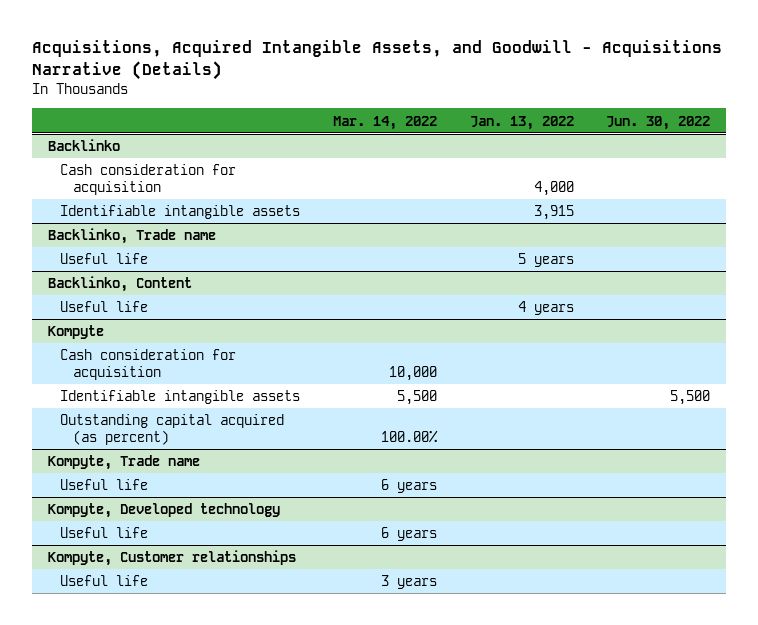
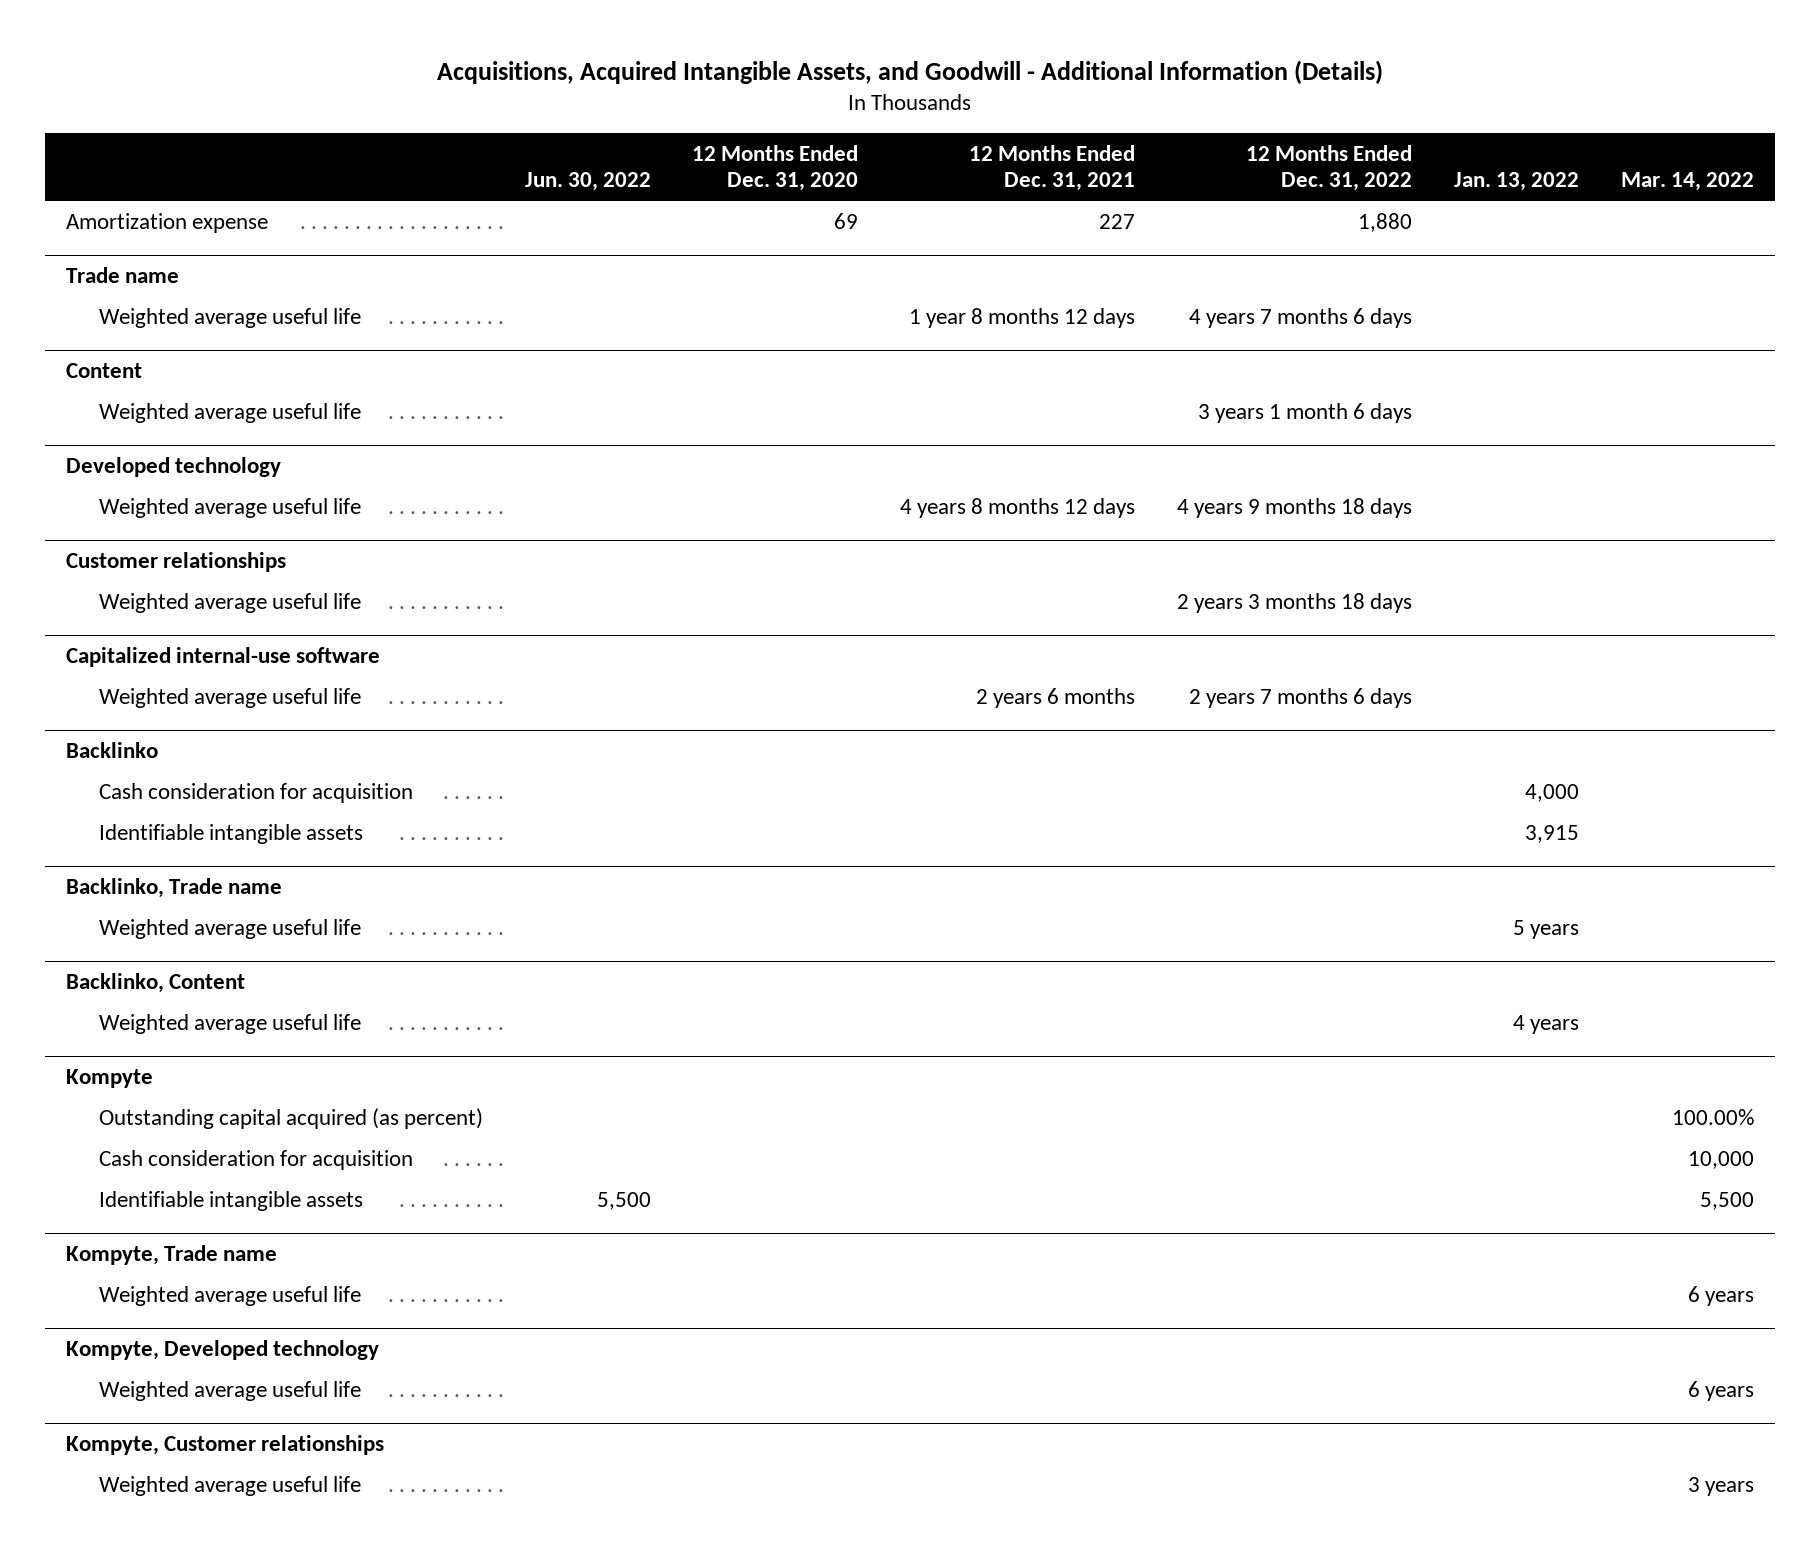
[31,40,722,81] Acquisitions, Acquired Intangible Assets, and Goodwill - Acquisitions Narrative (Details) -> [436,59,1383,84] Acquisitions, Acquired Intangible Assets, and Goodwill - Additional Information (Details)
none -> [692,144,859,191] 12 Months Ended Dec. 31, 2020
none -> [969,144,1136,191] 12 Months Ended Dec. 31, 2021
none -> [1246,144,1413,191] 12 Months Ended Dec. 31, 2022
none -> [65,212,268,233] Amortization expense
none -> [65,267,179,284] Trade name
none -> [98,307,361,328] Weighted average useful life
none -> [65,363,142,379] Content
none -> [98,402,361,423] Weighted average useful life
none -> [65,457,281,478] Developed technology
none -> [98,497,361,518] Weighted average useful life
none -> [65,552,286,573] Customer relationships
none -> [98,592,361,613] Weighted average useful life
none -> [65,647,380,668] Capitalized internal-use software
none -> [98,687,361,708] Weighted average useful life
[60,253,149,265] Useful life -> [98,918,361,939] Weighted average useful life
[60,301,149,313] Useful life -> [98,1013,361,1034] Weighted average useful life
[60,414,285,446] Outstanding capital acquired (as percent) -> [98,1107,483,1129] Outstanding capital acquired (as percent)
[60,479,149,491] Useful life -> [98,1285,361,1306] Weighted average useful life
[60,527,149,539] Useful life -> [98,1380,361,1401] Weighted average useful life
[60,575,149,587] Useful life -> [98,1475,361,1496] Weighted average useful life

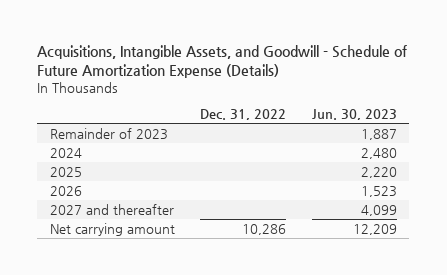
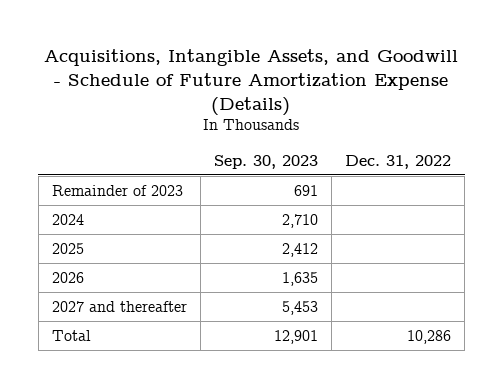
[311,108,397,120] Jun. 30, 2023 -> none
none -> [213,154,318,169] Sep. 30, 2023
[49,222,175,236] Net carrying amount -> [51,329,91,341] Total

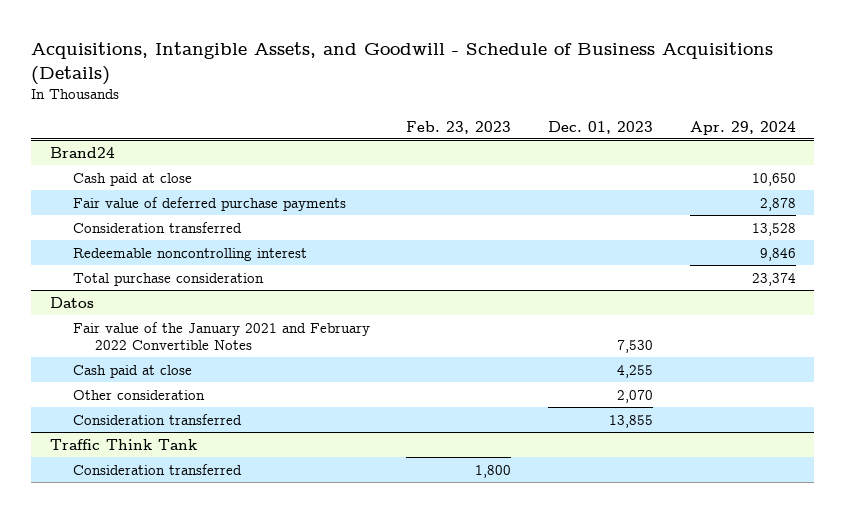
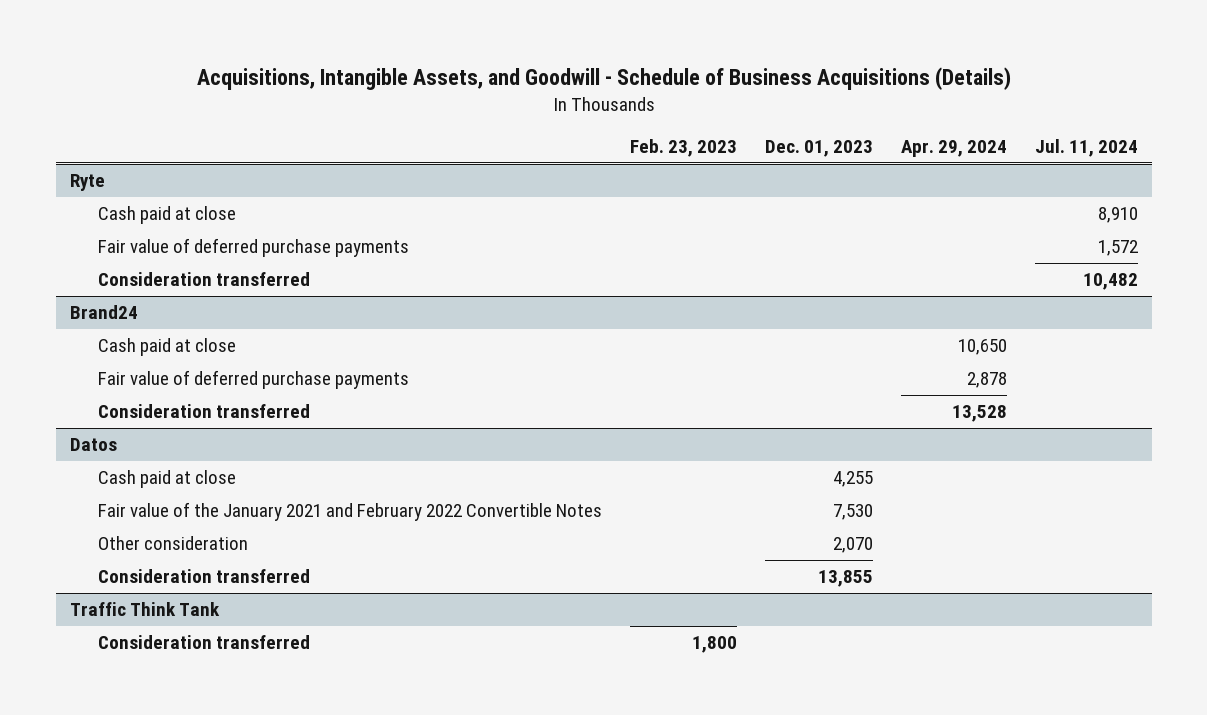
none -> [1034,139,1138,158] Jul. 11, 2024
none -> [69,174,105,192] Ryte
none -> [97,206,236,225] Cash paid at close
none -> [97,238,409,258] Fair value of deferred purchase payments
none -> [97,272,310,287] Consideration transferred
[72,247,307,261] Redeemable noncontrolling interest -> none
[72,272,264,286] Total purchase consideration -> none
[72,321,370,351] Fair value of the January 2021 and February 2022 Convertible Notes -> [97,502,602,522] Fair value of the January 2021 and February 2022 Convertible Notes

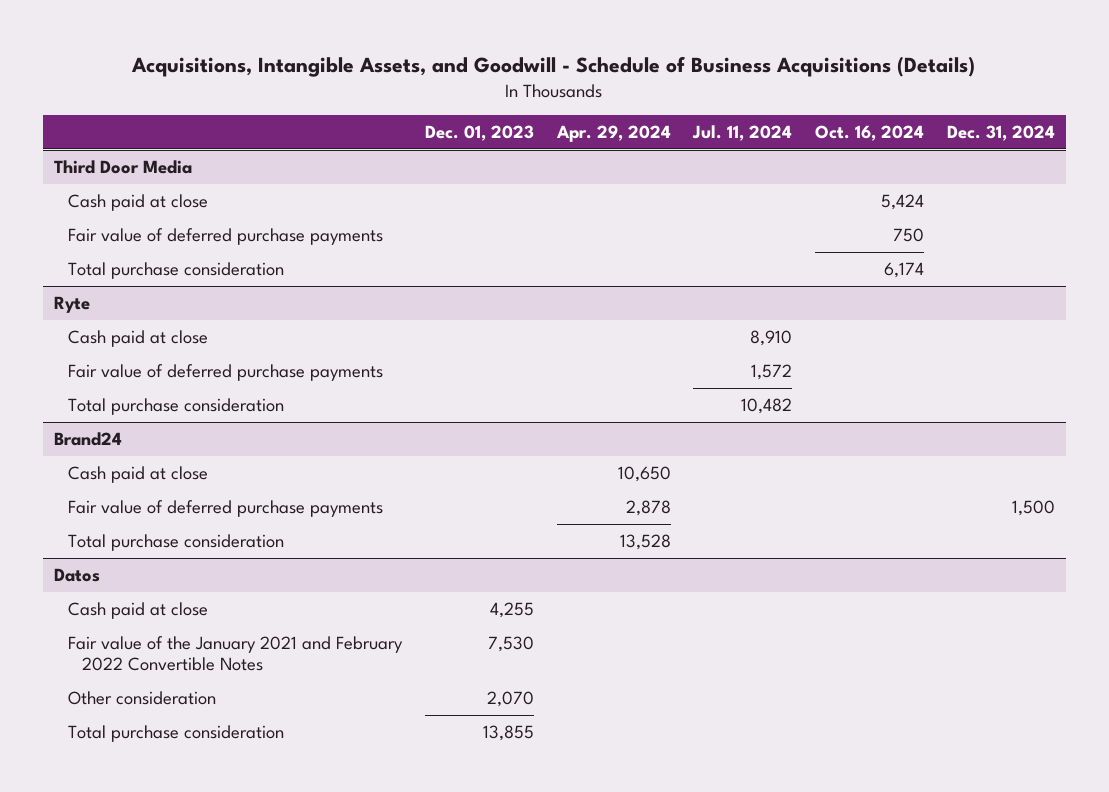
[629,139,737,158] Feb. 23, 2023 -> none
none -> [814,124,924,141] Oct. 16, 2024
none -> [946,124,1055,141] Dec. 31, 2024
none -> [54,159,193,174] Third Door Media
none -> [68,193,209,211] Cash paid at close
none -> [68,227,384,245] Fair value of deferred purchase payments
none -> [68,261,285,279] Total purchase consideration
[97,272,310,287] Consideration transferred -> [68,397,285,415] Total purchase consideration
[97,404,310,419] Consideration transferred -> [68,533,285,551] Total purchase consideration
[69,602,220,617] Traffic Think Tank -> none
[97,635,310,650] Consideration transferred -> none
[97,569,310,584] Consideration transferred -> [68,724,285,742] Total purchase consideration

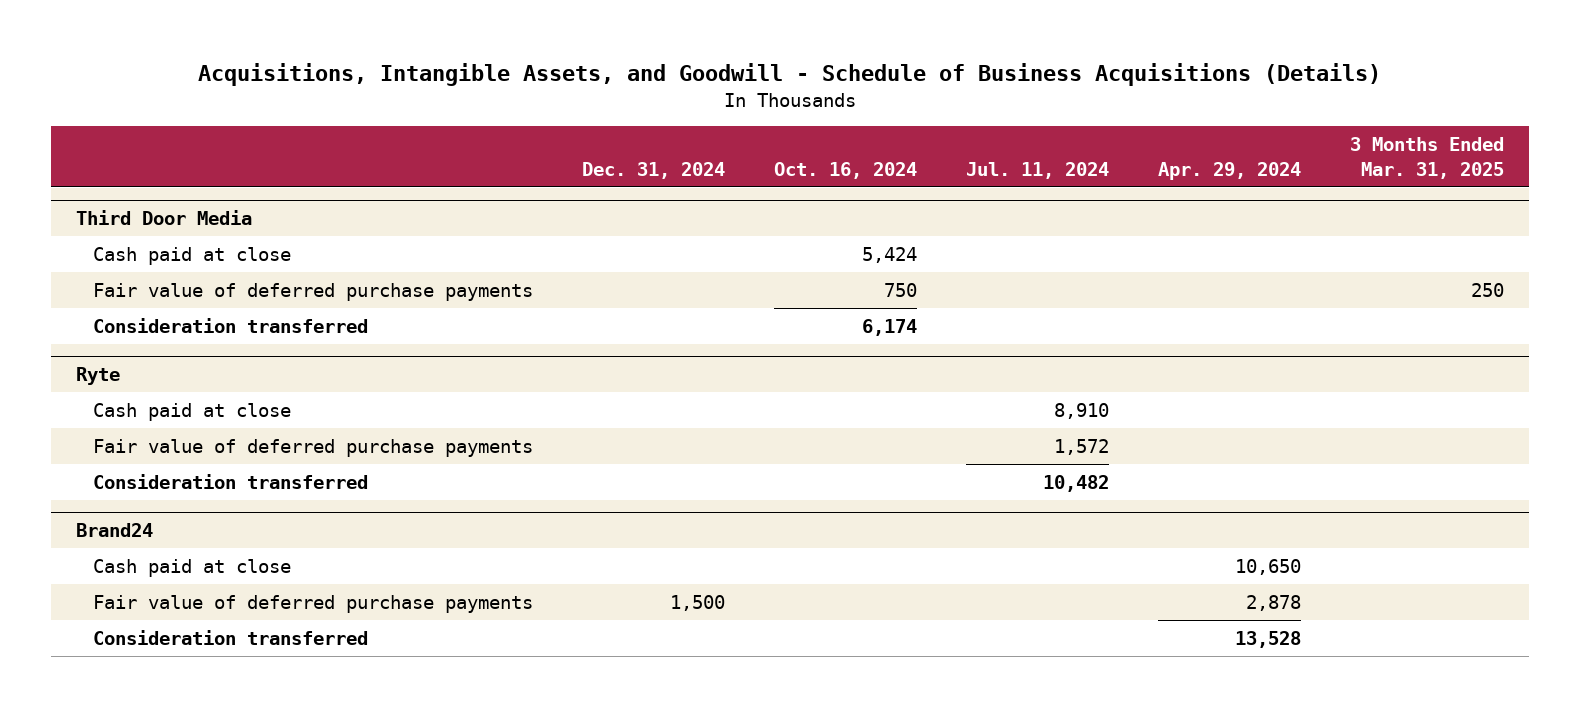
[424,124,534,141] Dec. 01, 2023 -> none
none -> [1350,137,1505,180] 3 Months Ended Mar. 31, 2025
[68,261,285,279] Total purchase consideration -> [92,317,368,333] Consideration transferred
[68,397,285,415] Total purchase consideration -> [92,473,368,489] Consideration transferred
[54,567,101,582] Datos -> none
[68,601,209,619] Cash paid at close -> none
[68,635,404,672] Fair value of the January 2021 and February 2022 Convertible Notes -> none
[68,690,217,705] Other consideration -> none
[68,724,285,742] Total purchase consideration -> none
[68,533,285,551] Total purchase consideration -> [92,629,368,645] Consideration transferred

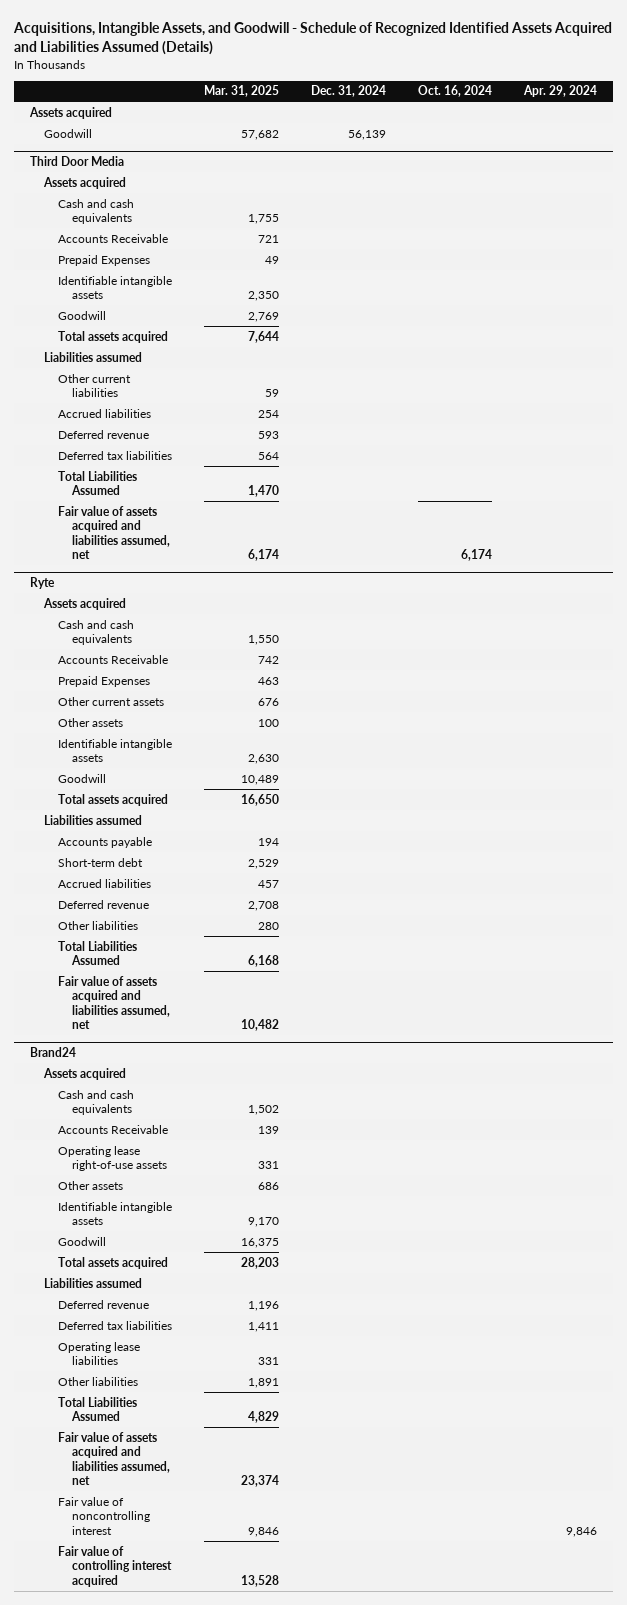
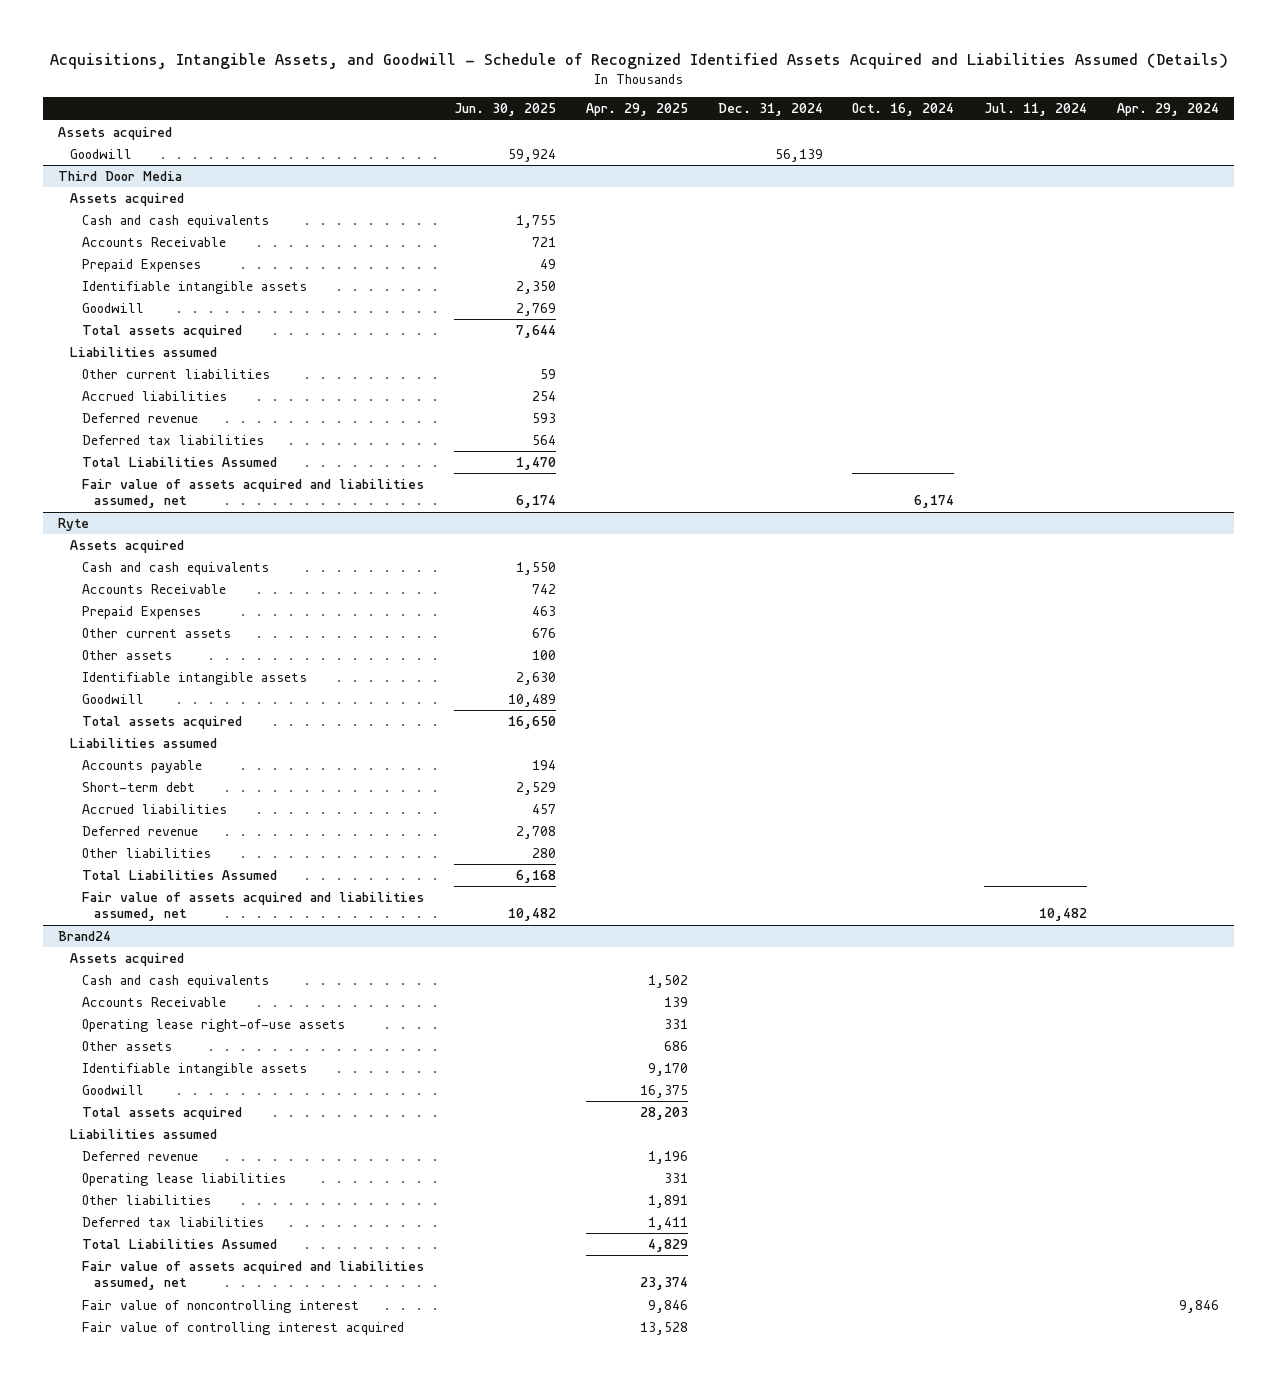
[204,85,280,98] Mar. 31, 2025 -> none
none -> [453,103,556,117] Jun. 30, 2025
none -> [585,103,688,117] Apr. 29, 2025
none -> [984,103,1088,117] Jul. 11, 2024
[58,1320,173,1330] Deferred tax liabilities -> [82,1216,265,1227] Deferred tax liabilities

